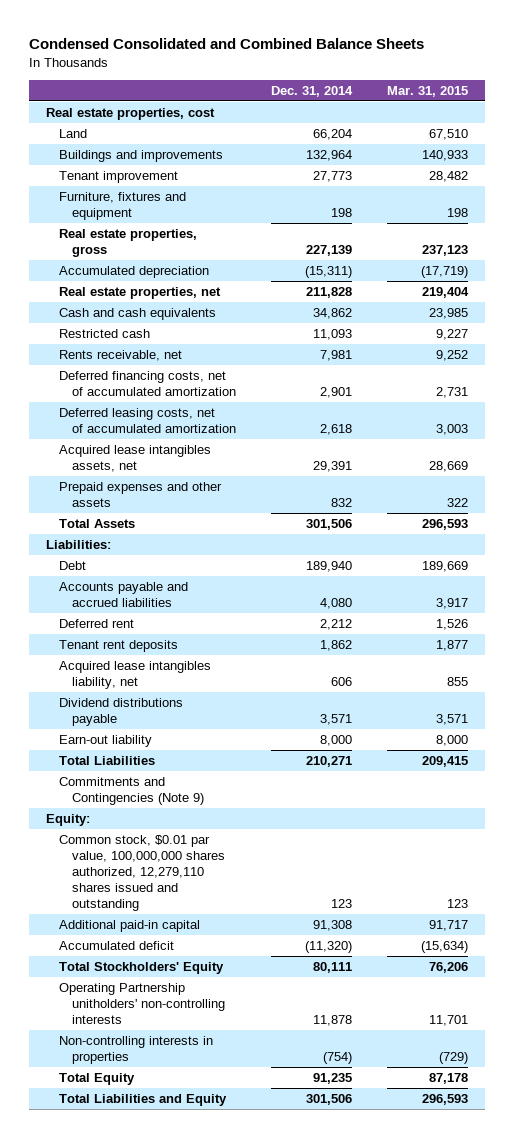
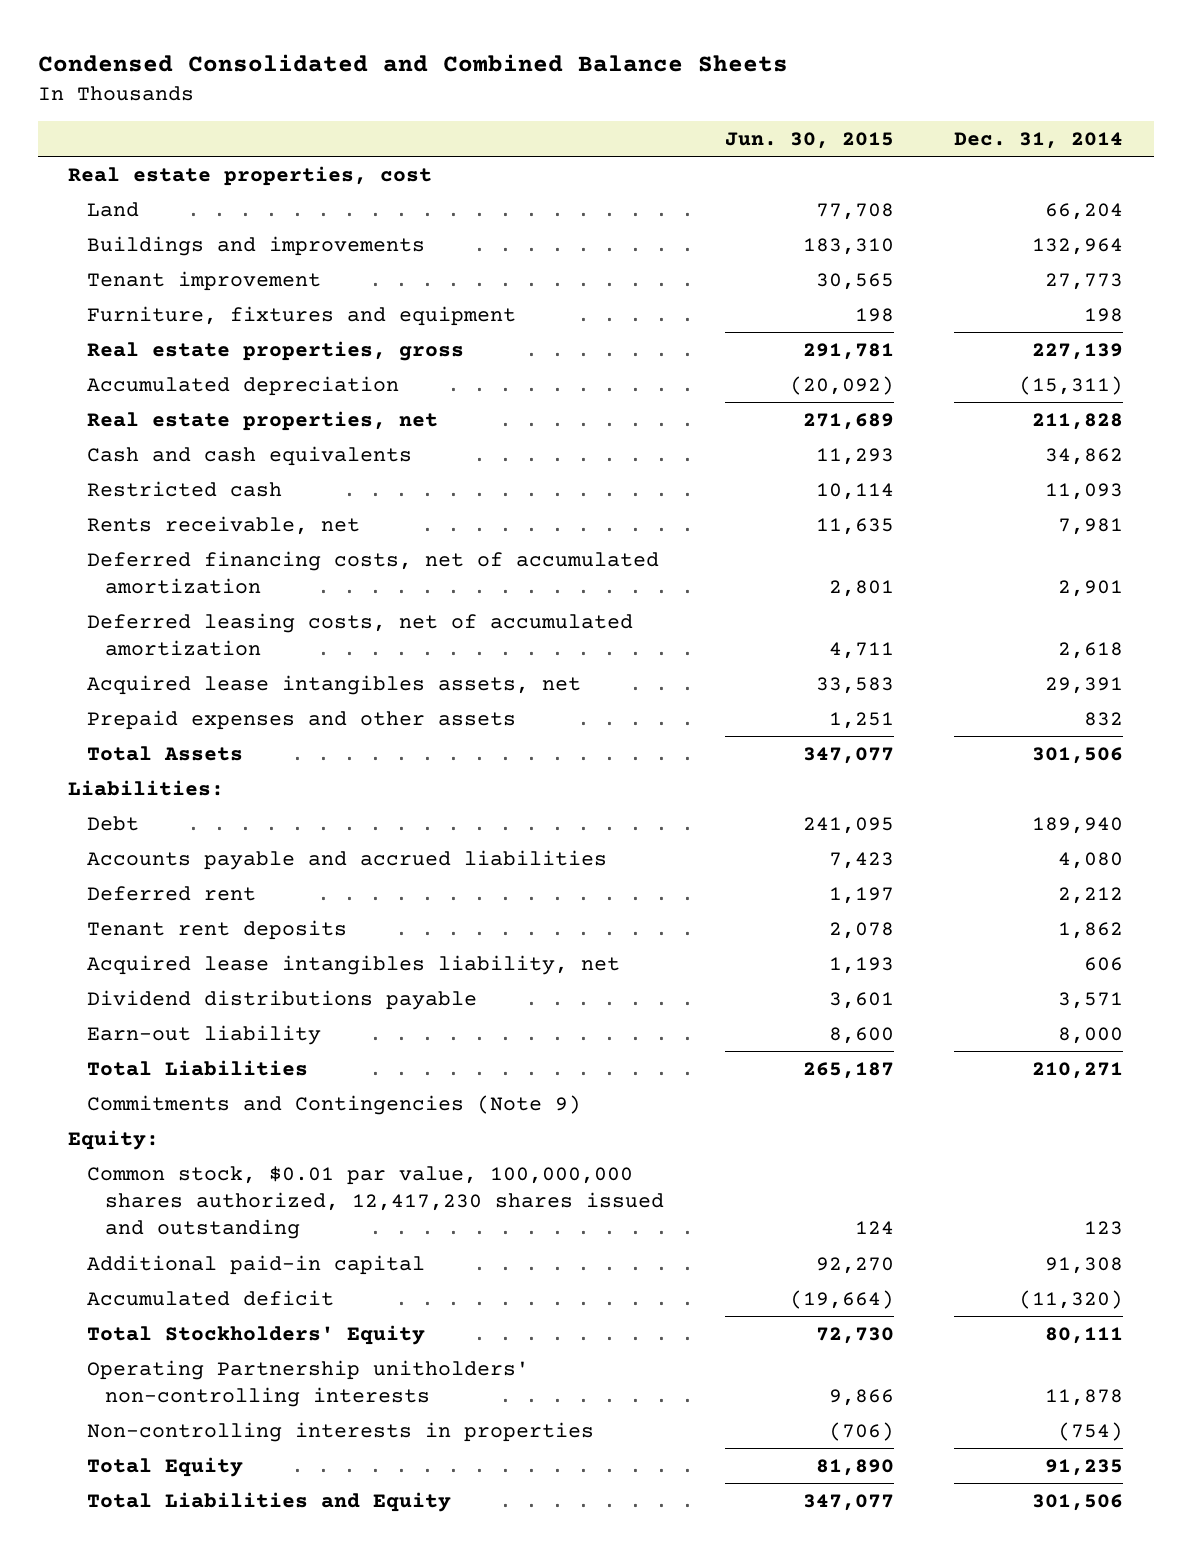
[386,86,468,98] Mar. 31, 2015 -> none
none -> [724,131,894,149] Jun. 30, 2015
[59,834,226,911] Common stock, $0.01 par value, 100,000,000 shares authorized, 12,279,110 shares issued and outstanding -> [86,1165,665,1240] Common stock, $0.01 par value, 100,000,000 shares authorized, 12,417,230 shares issued and outstanding

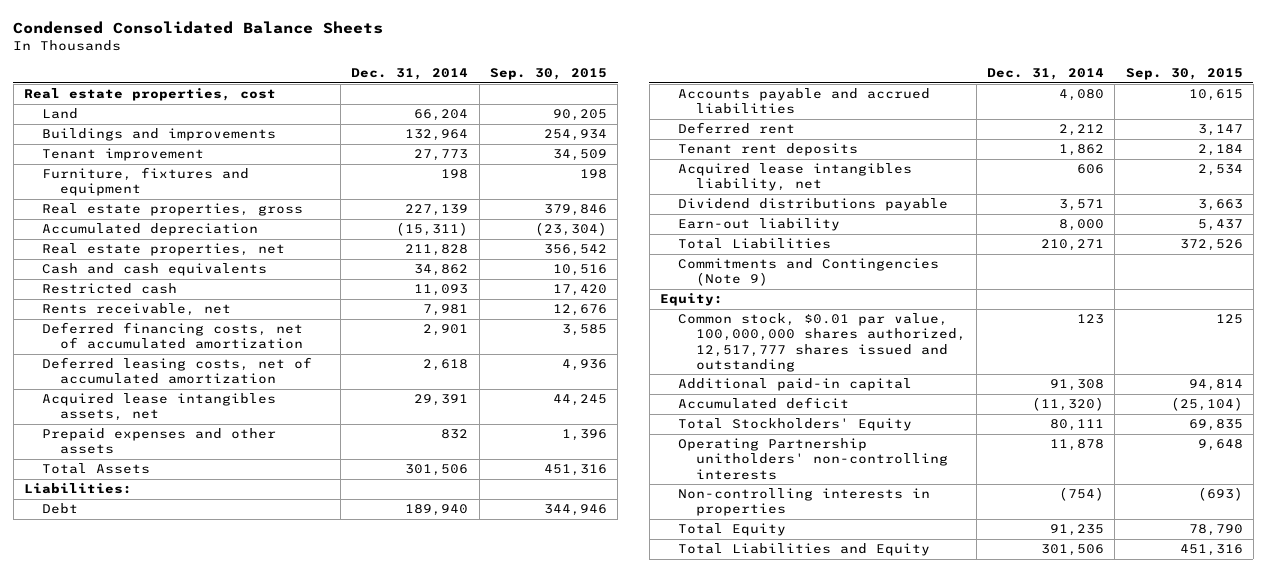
[38,54,789,73] Condensed Consolidated and Combined Balance Sheets -> [13,21,384,35] Condensed Consolidated Balance Sheets
[724,131,894,149] Jun. 30, 2015 -> none
none -> [489,68,607,81] Sep. 30, 2015
[86,1165,665,1240] Common stock, $0.01 par value, 100,000,000 shares authorized, 12,417,230 shares issued and outstanding -> [677,313,966,372] Common stock, $0.01 par value, 100,000,000 shares authorized, 12,517,777 shares issued and outstanding

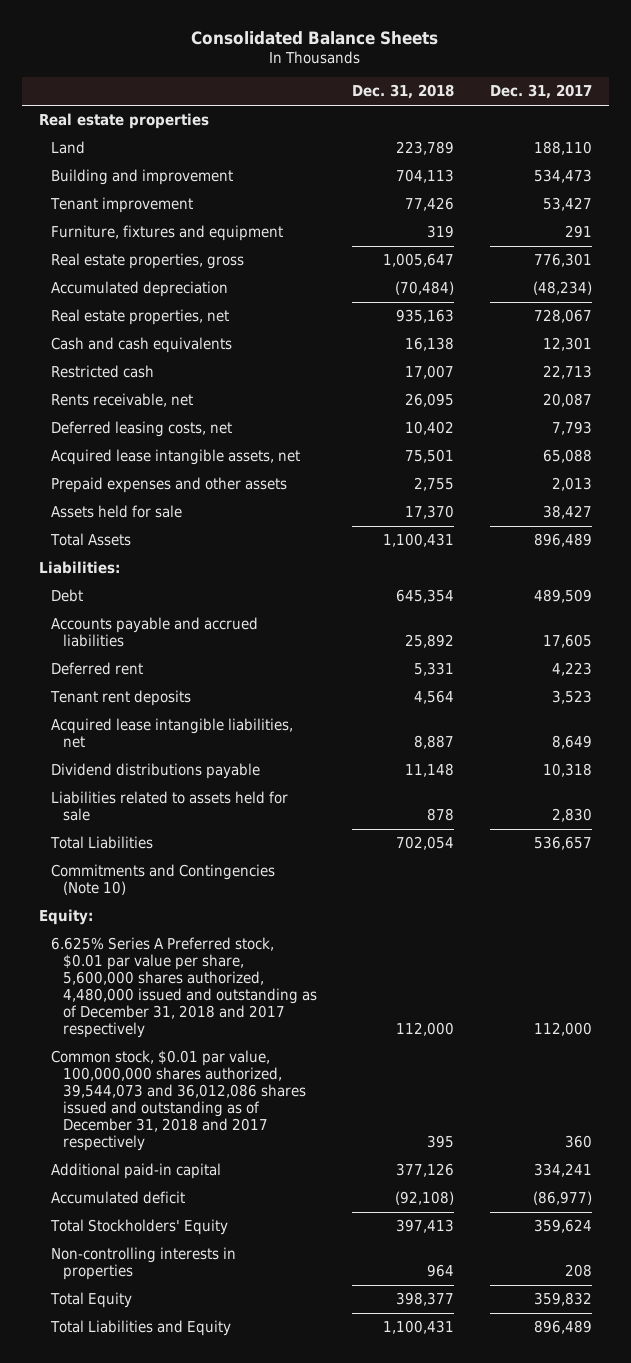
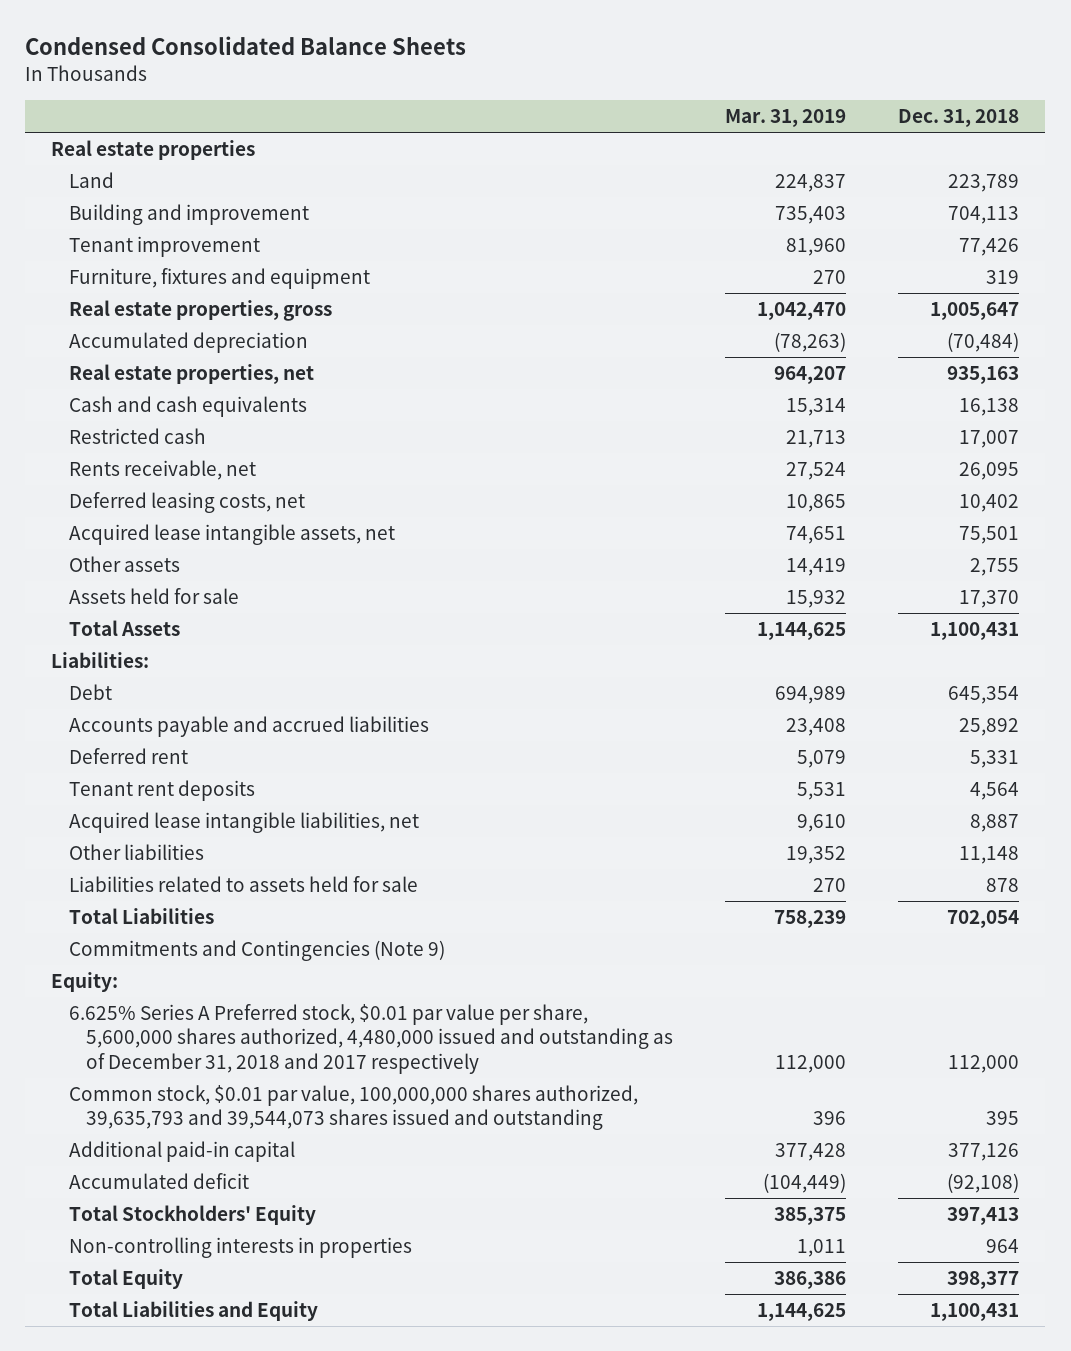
[191,30,439,45] Consolidated Balance Sheets -> [25,36,467,56] Condensed Consolidated Balance Sheets
[489,84,592,100] Dec. 31, 2017 -> none
none -> [725,109,847,128] Mar. 31, 2019
[51,477,288,494] Prepaid expenses and other assets -> [68,556,180,573] Other assets
[51,763,261,780] Dividend distributions payable -> [68,844,204,861] Other liabilities
[51,864,276,896] Commitments and Contingencies (Note 10) -> [68,940,445,962] Commitments and Contingencies (Note 9)
[51,1050,307,1151] Common stock, $0.01 par value, 100,000,000 shares authorized, 39,544,073 and 36,012,086 shares issued and outstanding as of December 31, 2018 and 2017 respectively -> [68,1085,638,1131] Common stock, $0.01 par value, 100,000,000 shares authorized, 39,635,793 and 39,544,073 shares issued and outstanding

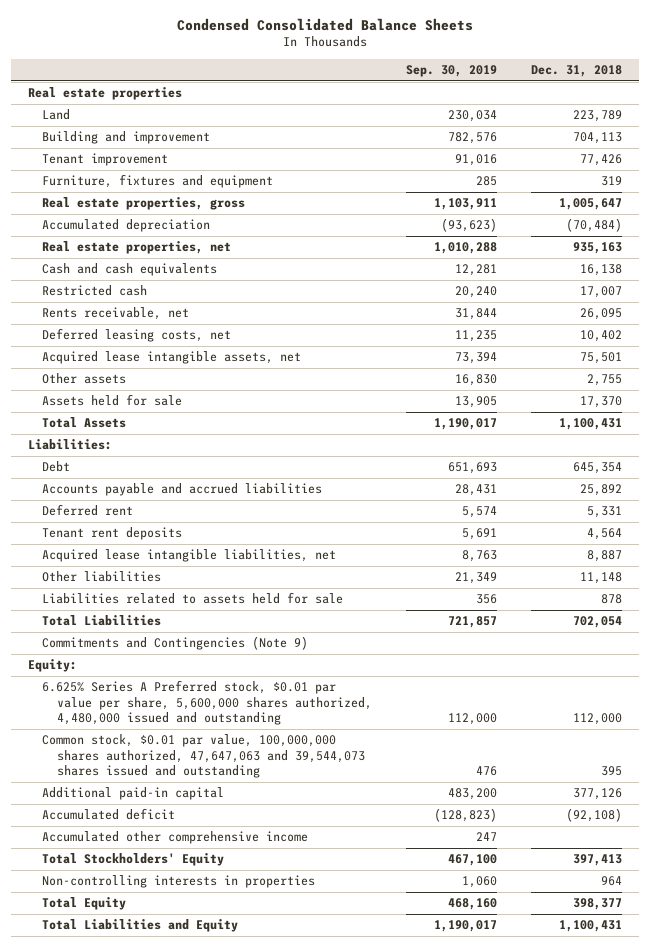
[725,109,847,128] Mar. 31, 2019 -> none
none -> [405,64,497,77] Sep. 30, 2019
[68,1004,674,1074] 6.625% Series A Preferred stock, $0.01 par value per share, 5,600,000 shares authorized, 4,480,000 issued and outstanding as of December 31, 2018 and 2017 respectively -> [42,680,372,726] 6.625% Series A Preferred stock, $0.01 par value per share, 5,600,000 shares authorized, 4,480,000 issued and outstanding
[68,1085,638,1131] Common stock, $0.01 par value, 100,000,000 shares authorized, 39,635,793 and 39,544,073 shares issued and outstanding -> [42,734,365,779] Common stock, $0.01 par value, 100,000,000 shares authorized, 47,647,063 and 39,544,073 shares issued and outstanding
none -> [42,831,309,845] Accumulated other comprehensive income

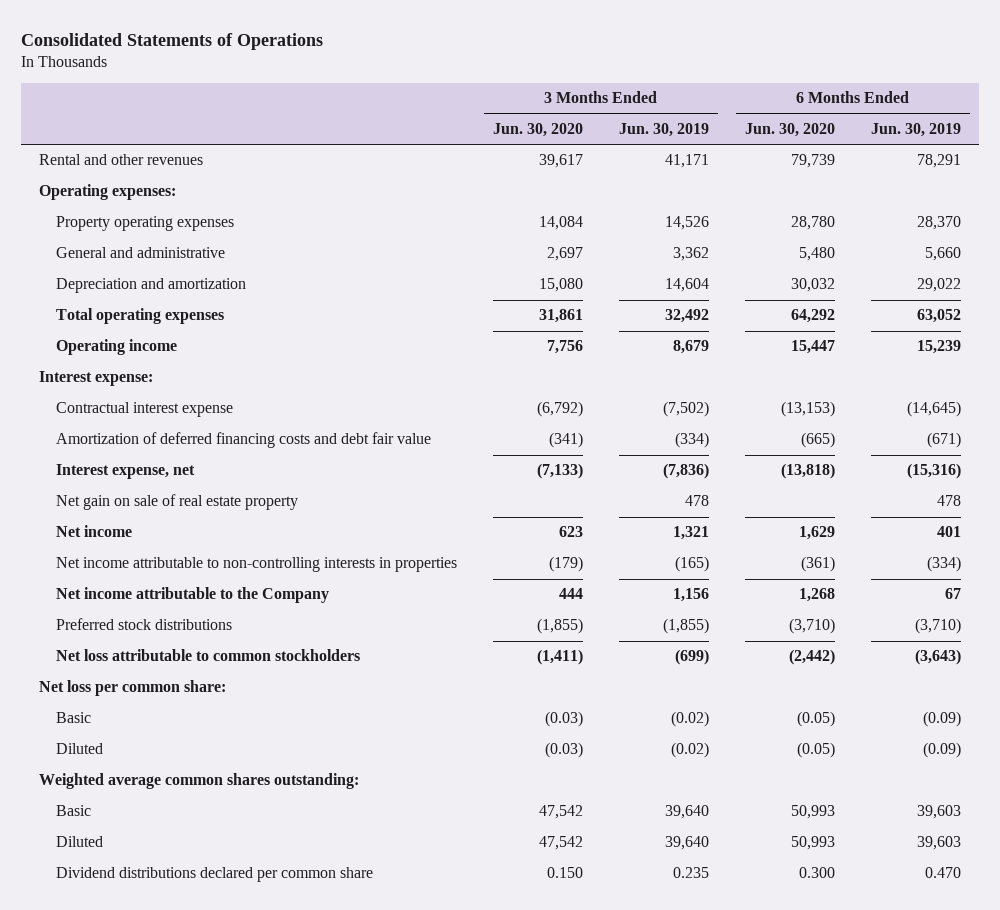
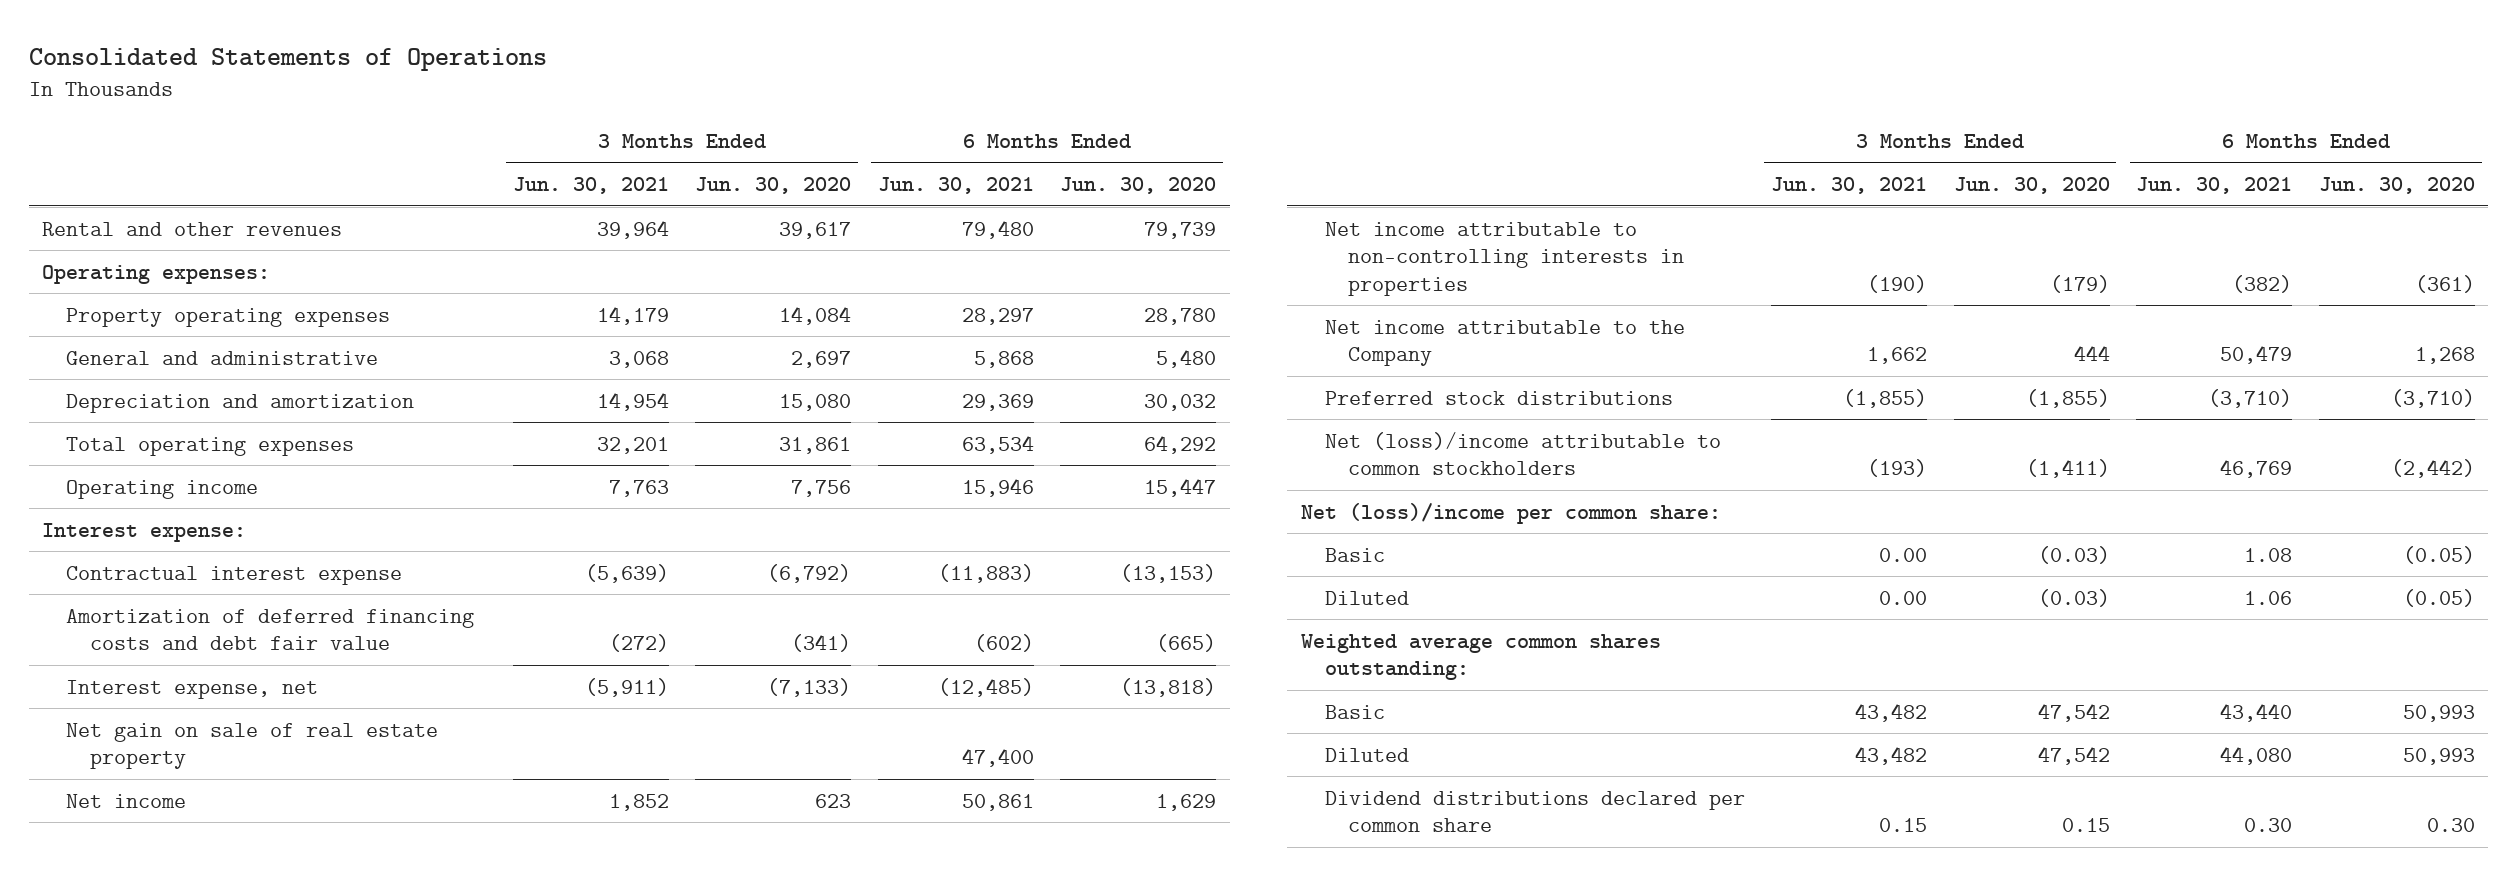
[618,122,709,137] Jun. 30, 2019 -> none
[870,122,961,137] Jun. 30, 2019 -> none
none -> [512,177,669,195] Jun. 30, 2021
none -> [877,177,1034,195] Jun. 30, 2021
[55,649,360,662] Net loss attributable to common stockholders -> [1324,431,1721,476] Net (loss)/income attributable to common stockholders
[39,680,227,697] Net loss per common share: -> [1300,502,1721,524] Net (loss)/income per common share:
[546,867,583,879] 0.150 -> [2061,818,2110,833] 0.15
[798,867,835,879] 0.300 -> [2426,818,2475,833] 0.30

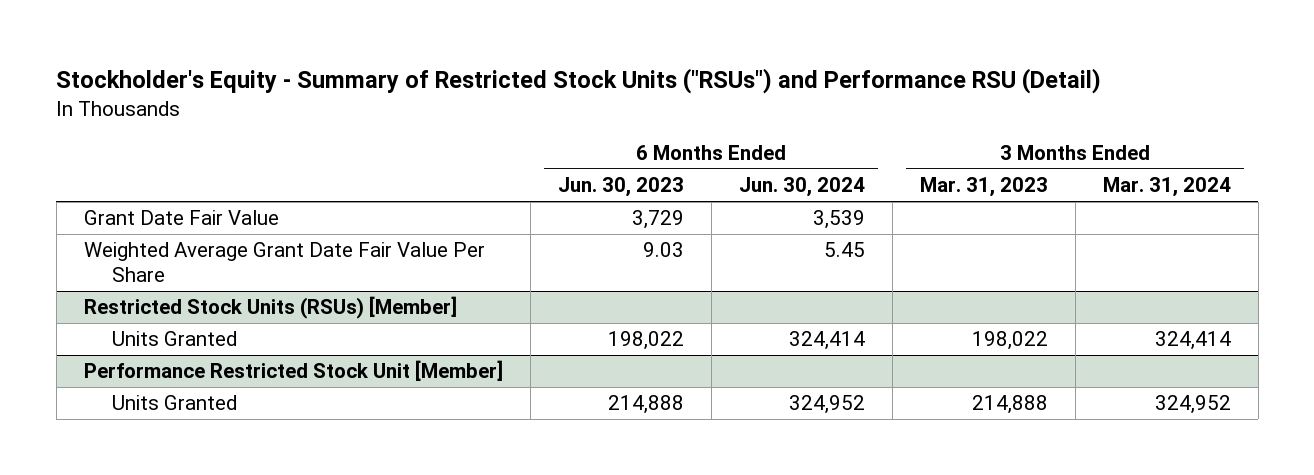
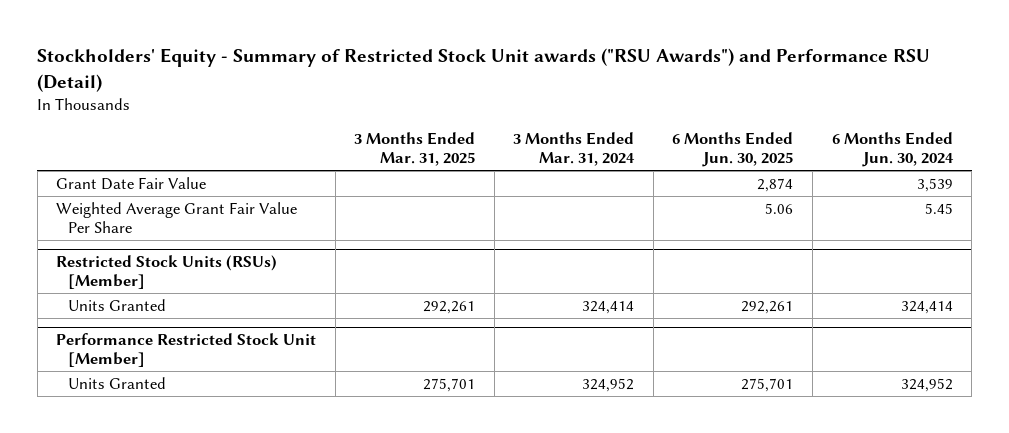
[56,68,1102,95] Stockholder's Equity - Summary of Restricted Stock Units ("RSUs") and Performance RSU (Detail) -> [37,48,931,92] Stockholders' Equity - Summary of Restricted Stock Unit awards ("RSU Awards") and Performance RSU (Detail)
[557,177,684,198] Jun. 30, 2023 -> none
[919,177,1048,198] Mar. 31, 2023 -> none
none -> [354,132,476,166] 3 Months Ended Mar. 31, 2025
none -> [672,132,794,167] 6 Months Ended Jun. 30, 2025
[83,242,485,283] Weighted Average Grant Date Fair Value Per Share -> [56,201,298,233] Weighted Average Grant Fair Value Per Share

